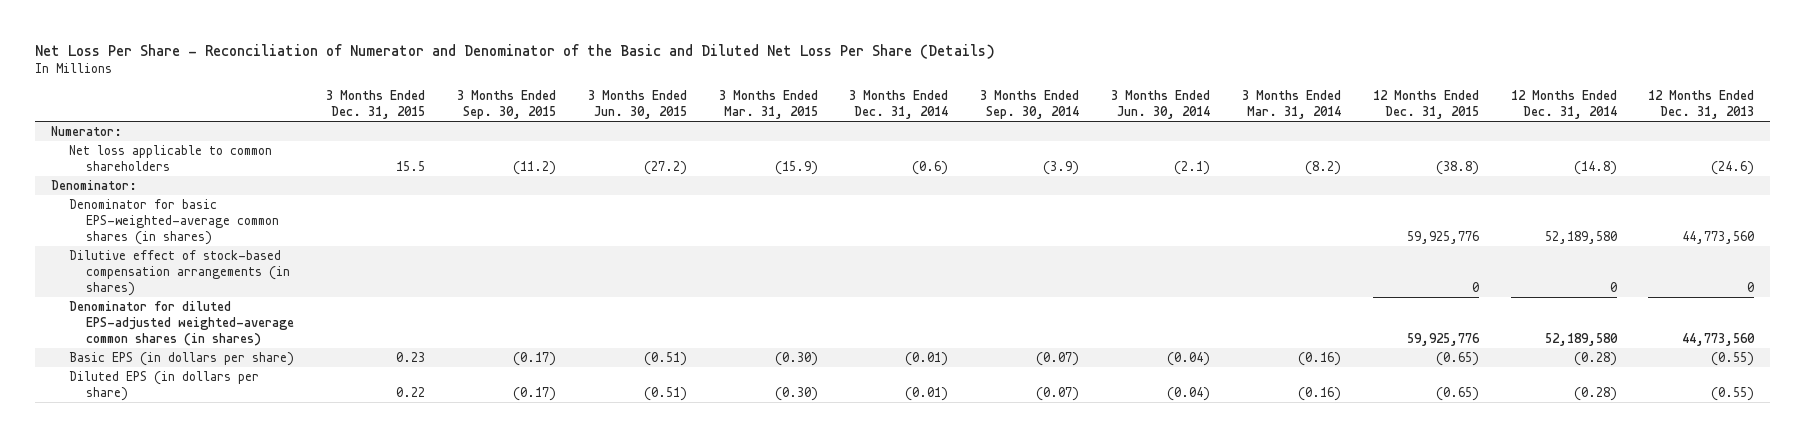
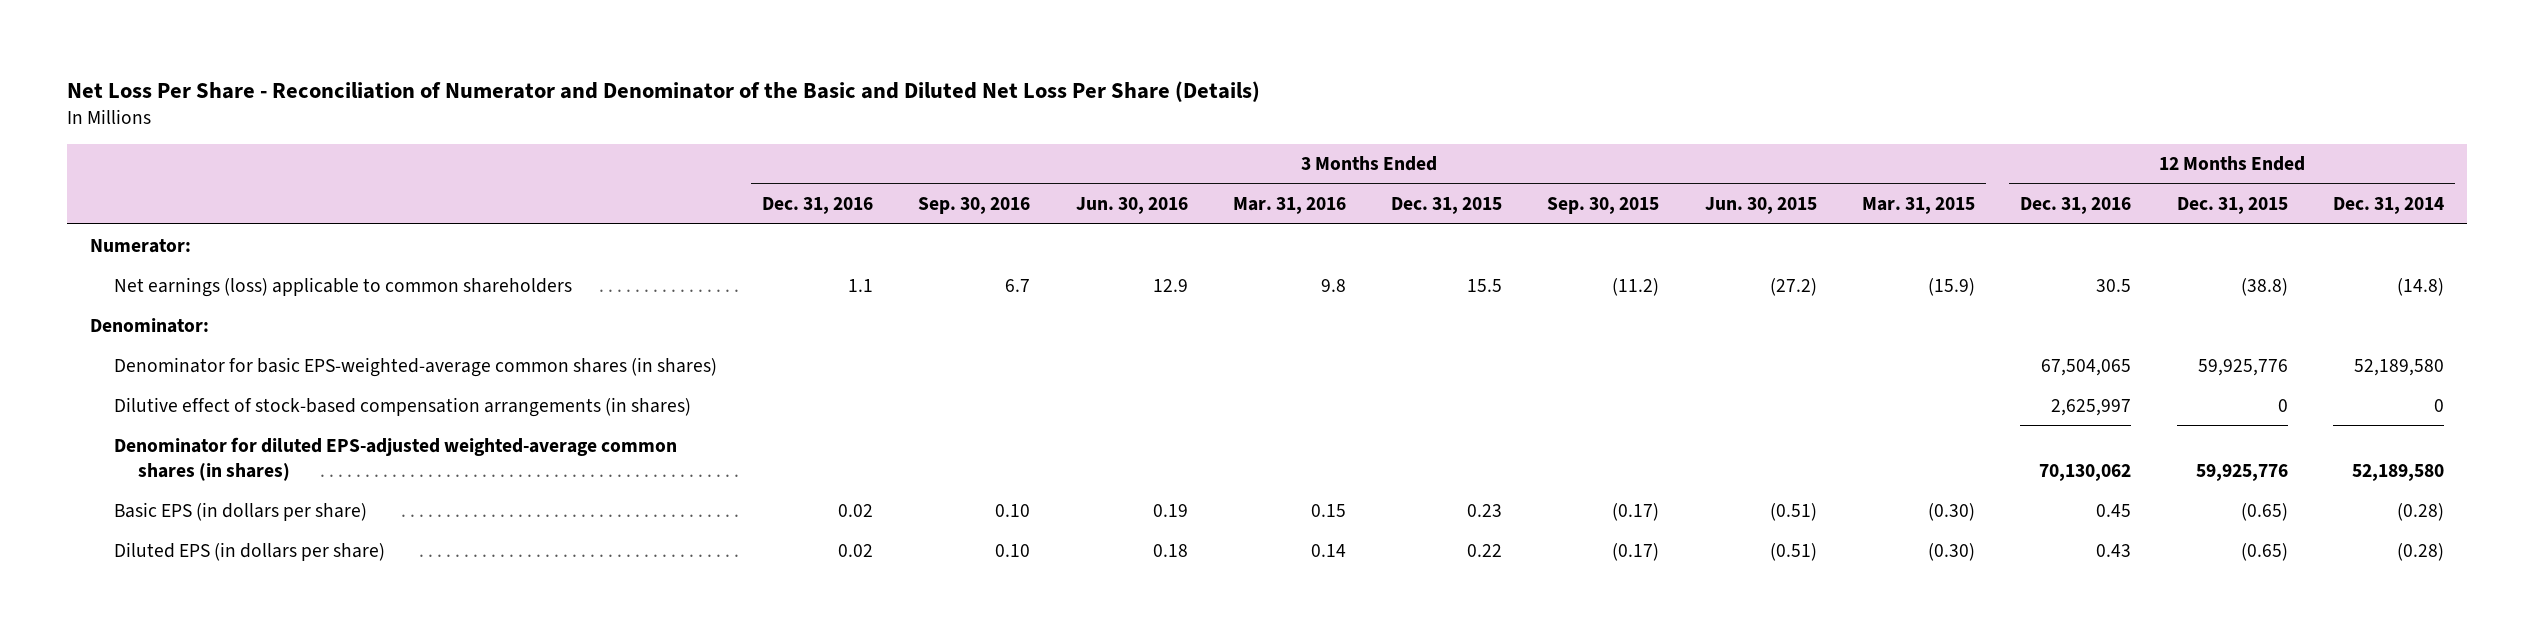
[849,90,949,120] 3 Months Ended Dec. 31, 2014 -> none
[980,90,1080,120] 3 Months Ended Sep. 30, 2014 -> none
[1111,90,1211,120] 3 Months Ended Jun. 30, 2014 -> none
[1241,90,1341,120] 3 Months Ended Mar. 31, 2014 -> none
[1648,90,1755,120] 12 Months Ended Dec. 31, 2013 -> none
none -> [761,197,873,215] Dec. 31, 2016
none -> [918,197,1031,215] Sep. 30, 2016
none -> [1075,197,1188,215] Jun. 30, 2016
none -> [1232,197,1346,215] Mar. 31, 2016
none -> [2020,197,2132,215] Dec. 31, 2016
[68,145,272,171] Net loss applicable to common shareholders -> [113,276,572,297] Net earnings (loss) applicable to common shareholders

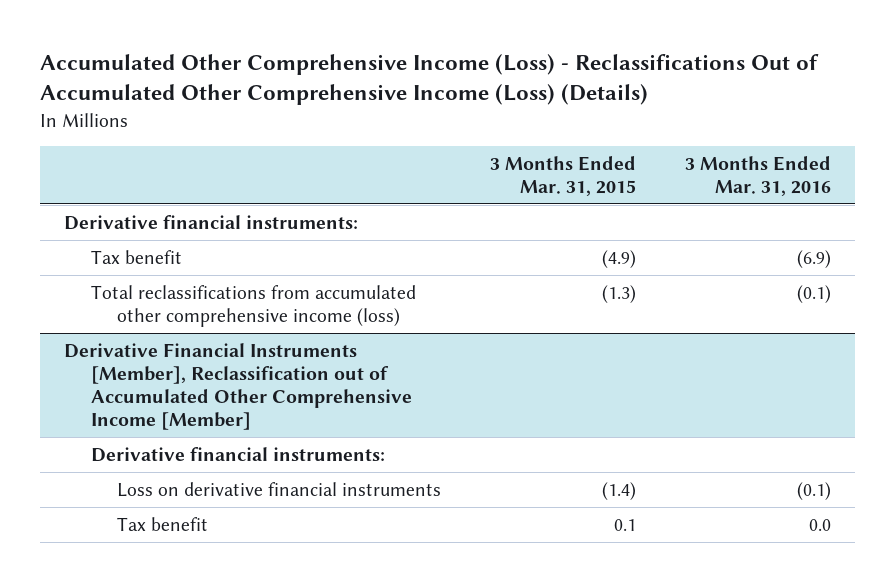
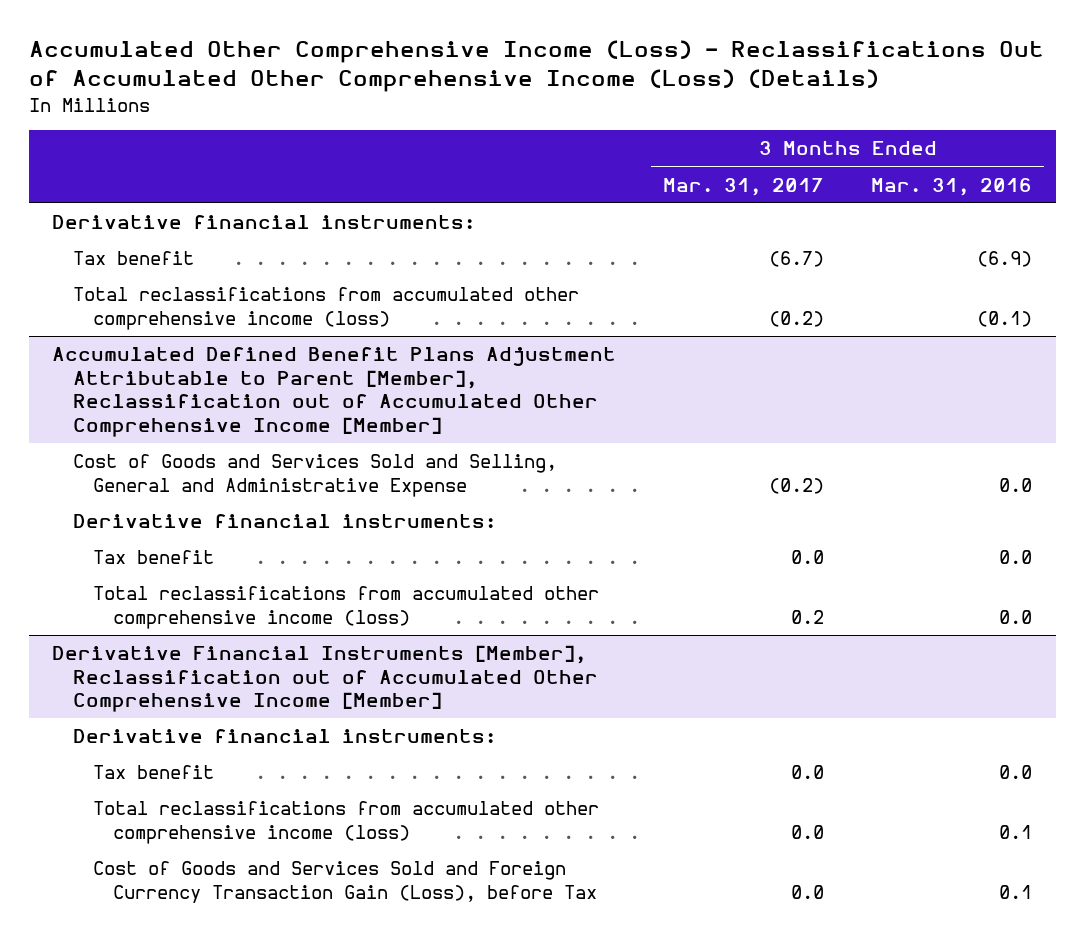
[490,155,637,197] 3 Months Ended Mar. 31, 2015 -> none
none -> [663,177,825,196] Mar. 31, 2017
none -> [52,347,617,437] Accumulated Defined Benefit Plans Adjustment Attributable to Parent [Member], Reclassification out of Accumulated Other Comprehensive Income [Member]
none -> [72,454,557,497] Cost of Goods and Services Sold and Selling, General and Administrative Expense
none -> [72,514,496,529] Derivative financial instruments:
none -> [93,550,215,565] Tax benefit
none -> [93,586,600,629] Total reclassifications from accumulated other comprehensive income (loss)
[117,481,442,497] Loss on derivative financial instruments -> none
none -> [93,801,600,844] Total reclassifications from accumulated other comprehensive income (loss)
none -> [93,861,598,903] Cost of Goods and Services Sold and Foreign Currency Transaction Gain (Loss), before Tax

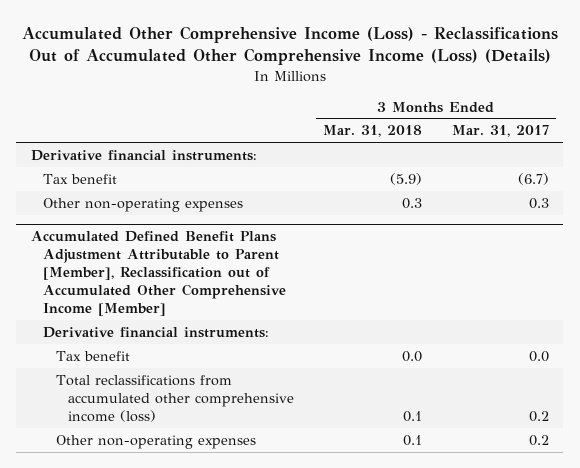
[871,177,1033,196] Mar. 31, 2016 -> none
none -> [323,125,423,138] Mar. 31, 2018
[72,287,579,330] Total reclassifications from accumulated other comprehensive income (loss) -> none
none -> [43,197,244,212] Other non-operating expenses
[72,454,557,497] Cost of Goods and Services Sold and Selling, General and Administrative Expense -> none
[52,645,598,713] Derivative Financial Instruments [Member], Reclassification out of Accumulated Other Comprehensive Income [Member] -> none
[72,729,496,744] Derivative financial instruments: -> none
[93,765,215,780] Tax benefit -> none
[93,801,600,844] Total reclassifications from accumulated other comprehensive income (loss) -> none
[93,861,598,903] Cost of Goods and Services Sold and Foreign Currency Transaction Gain (Loss), before Tax -> none
none -> [55,434,256,449] Other non-operating expenses

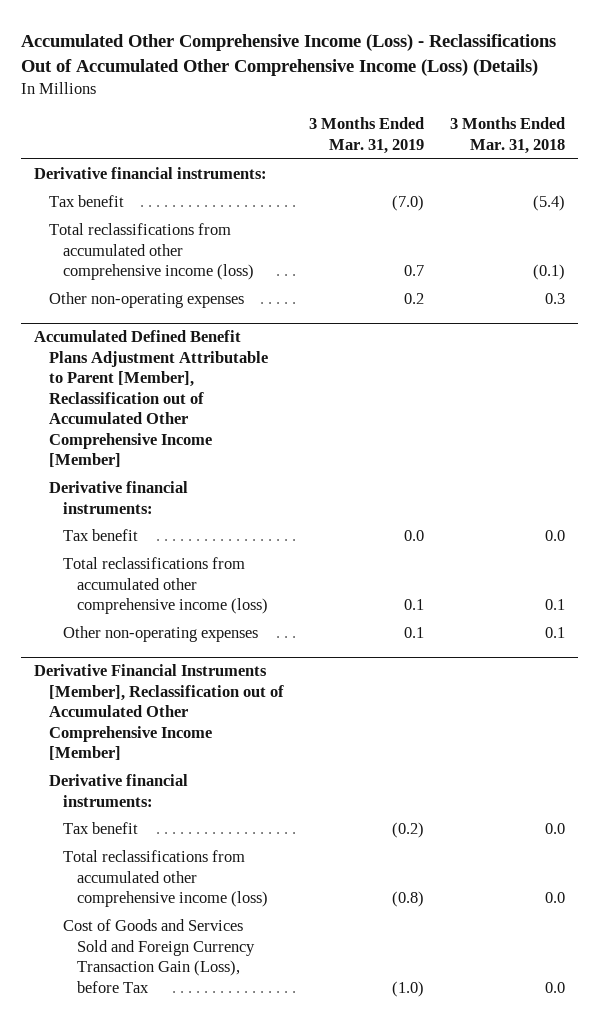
[451,125,549,138] Mar. 31, 2017 -> none
none -> [309,117,425,154] 3 Months Ended Mar. 31, 2019
[390,172,423,185] (5.9) -> [532,195,565,212] (5.4)
none -> [48,223,254,281] Total reclassifications from accumulated other comprehensive income (loss)
none -> [34,664,284,761] Derivative Financial Instruments [Member], Reclassification out of Accumulated Other Comprehensive Income [Member]
none -> [48,774,188,807] Derivative financial instruments:
none -> [62,822,138,835] Tax benefit
none -> [62,850,269,908] Total reclassifications from accumulated other comprehensive income (loss)
none -> [62,919,256,993] Cost of Goods and Services Sold and Foreign Currency Transaction Gain (Loss), before Tax

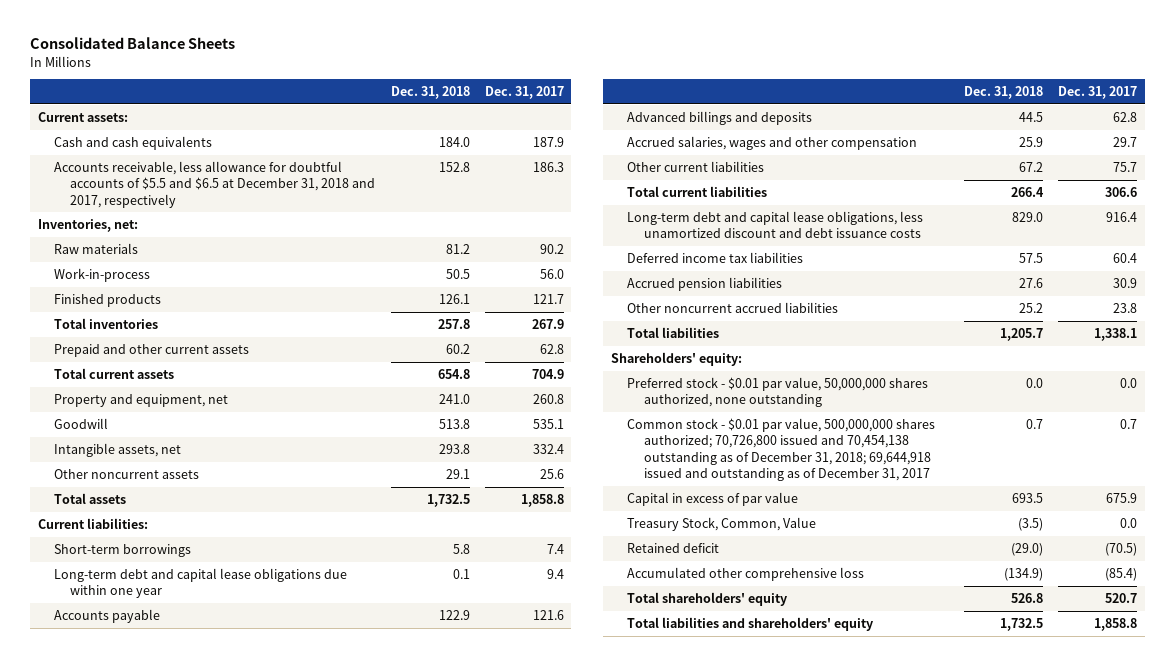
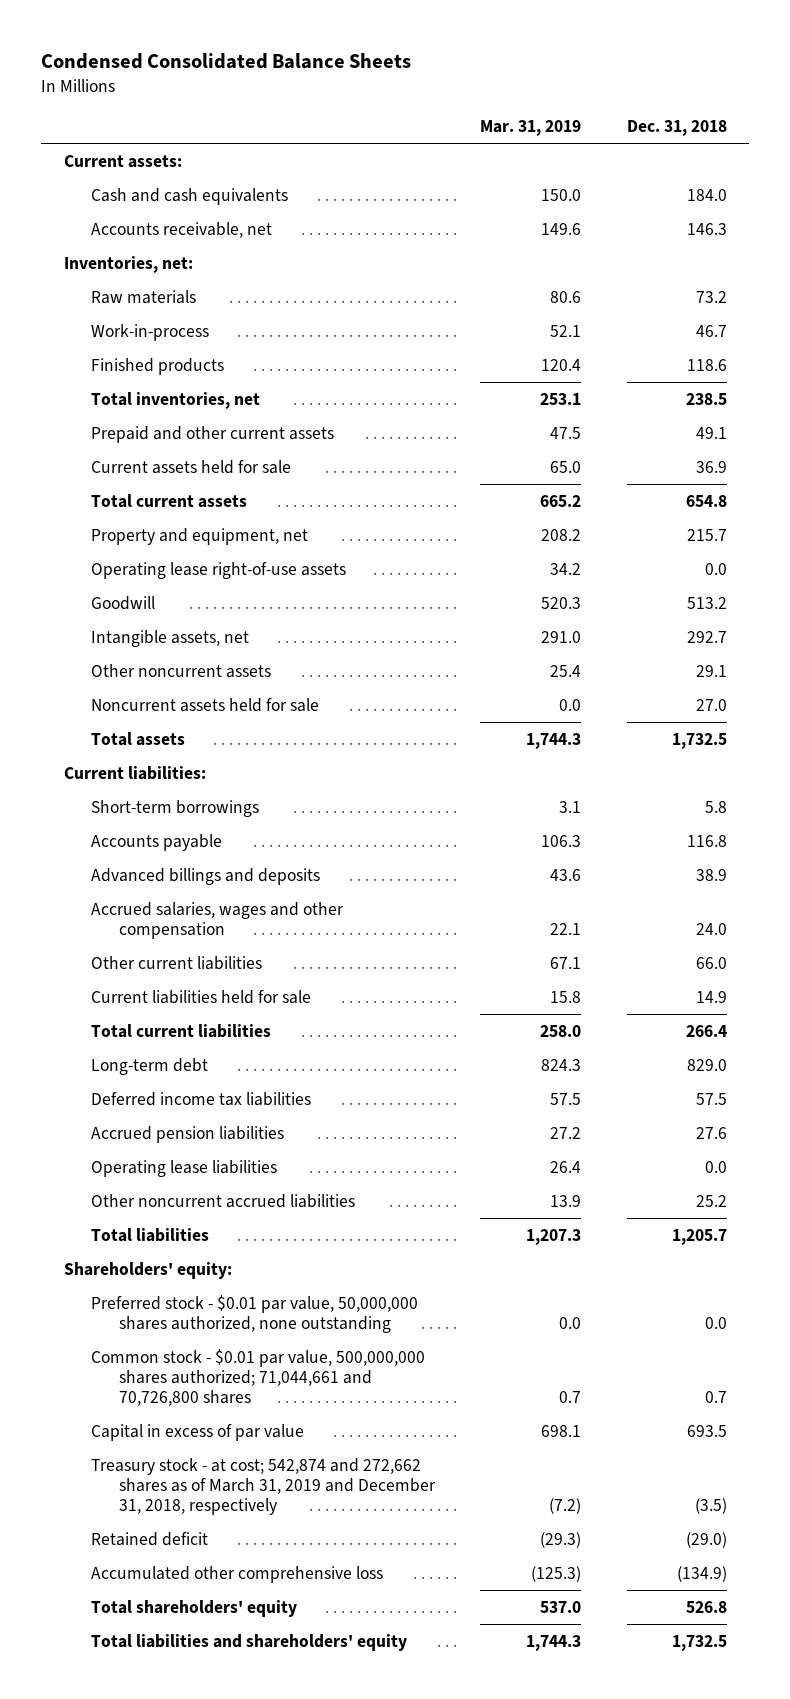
[29,37,235,50] Consolidated Balance Sheets -> [40,53,411,70] Condensed Consolidated Balance Sheets
[484,86,564,100] Dec. 31, 2017 -> none
none -> [480,120,582,137] Mar. 31, 2019
[53,161,376,208] Accounts receivable, less allowance for doubtful accounts of $5.5 and $6.5 at December 31, 2018 and 2017, respectively -> none
none -> [91,221,273,238] Accounts receivable, net
[445,244,470,255] 81.2 -> [695,290,727,303] 73.2
[445,269,470,280] 50.5 -> [695,324,727,337] 46.7
[438,294,470,305] 126.1 -> [686,358,727,371] 118.6
[53,318,158,330] Total inventories -> [91,391,261,409] Total inventories, net
[437,319,470,330] 257.8 -> [685,392,727,405] 238.5
[445,344,470,355] 60.2 -> [695,426,727,439] 49.1
none -> [91,459,292,474] Current assets held for sale
[438,394,470,405] 241.0 -> [686,528,727,541] 215.7
none -> [91,561,347,579] Operating lease right-of-use assets
[438,419,470,430] 513.8 -> [686,596,727,609] 513.2
[438,444,470,455] 293.8 -> [686,630,727,643] 292.7
none -> [91,697,320,712] Noncurrent assets held for sale
[53,568,347,599] Long-term debt and capital lease obligations due within one year -> none
[438,610,470,621] 122.9 -> [686,834,727,847] 116.8
[1018,112,1043,123] 44.5 -> [695,868,727,881] 38.9
[1018,137,1043,148] 25.9 -> [695,922,727,935] 24.0
[1018,162,1043,173] 67.2 -> [695,956,727,969] 66.0
none -> [91,989,312,1004] Current liabilities held for sale
[627,211,924,239] Long-term debt and capital lease obligations, less unamortized discount and debt issuance costs -> [91,1057,209,1075] Long-term debt
none -> [91,1159,278,1177] Operating lease liabilities
[627,418,936,481] Common stock - $0.01 par value, 500,000,000 shares authorized; 70,726,800 issued and 70,454,138 outstanding as of December 31, 2018; 69,644,918 issued and outstanding as of December 31, 2017 -> [91,1348,426,1407] Common stock - $0.01 par value, 500,000,000 shares authorized; 71,044,661 and 70,726,800 shares
[627,517,817,532] Treasury Stock, Common, Value -> [91,1457,436,1516] Treasury stock - at cost; 542,874 and 272,662 shares as of March 31, 2019 and December 31, 2018, respectively

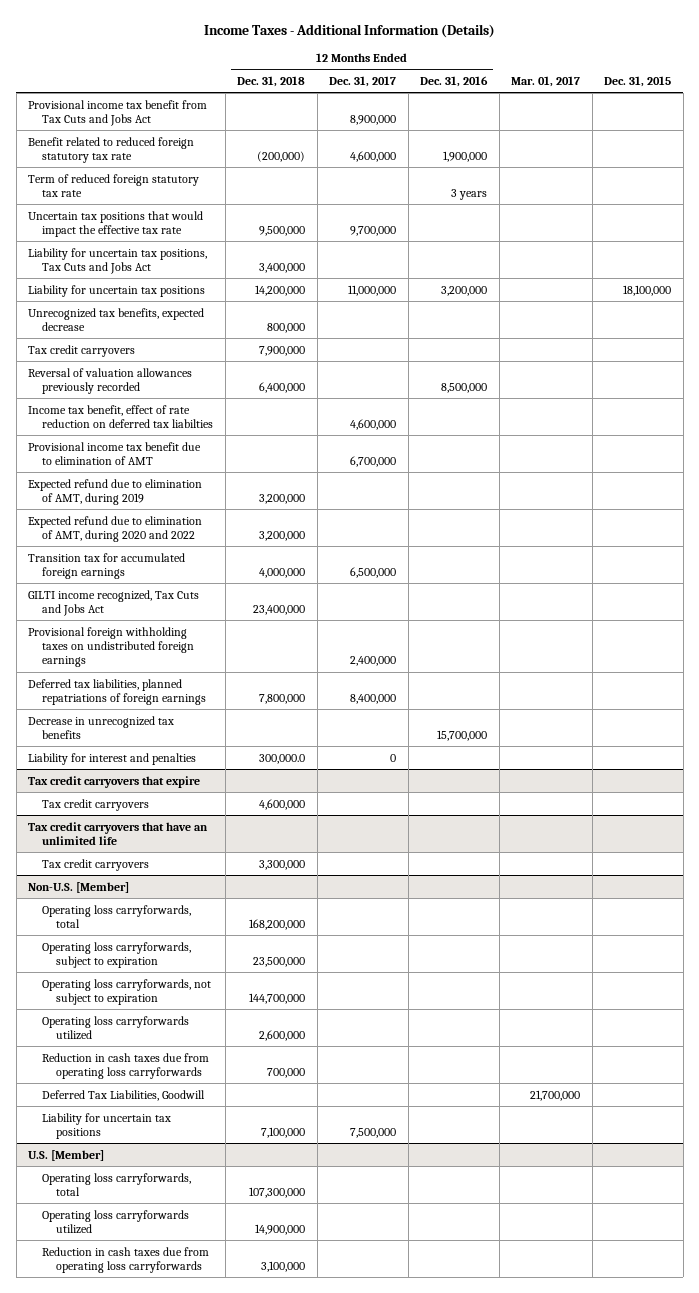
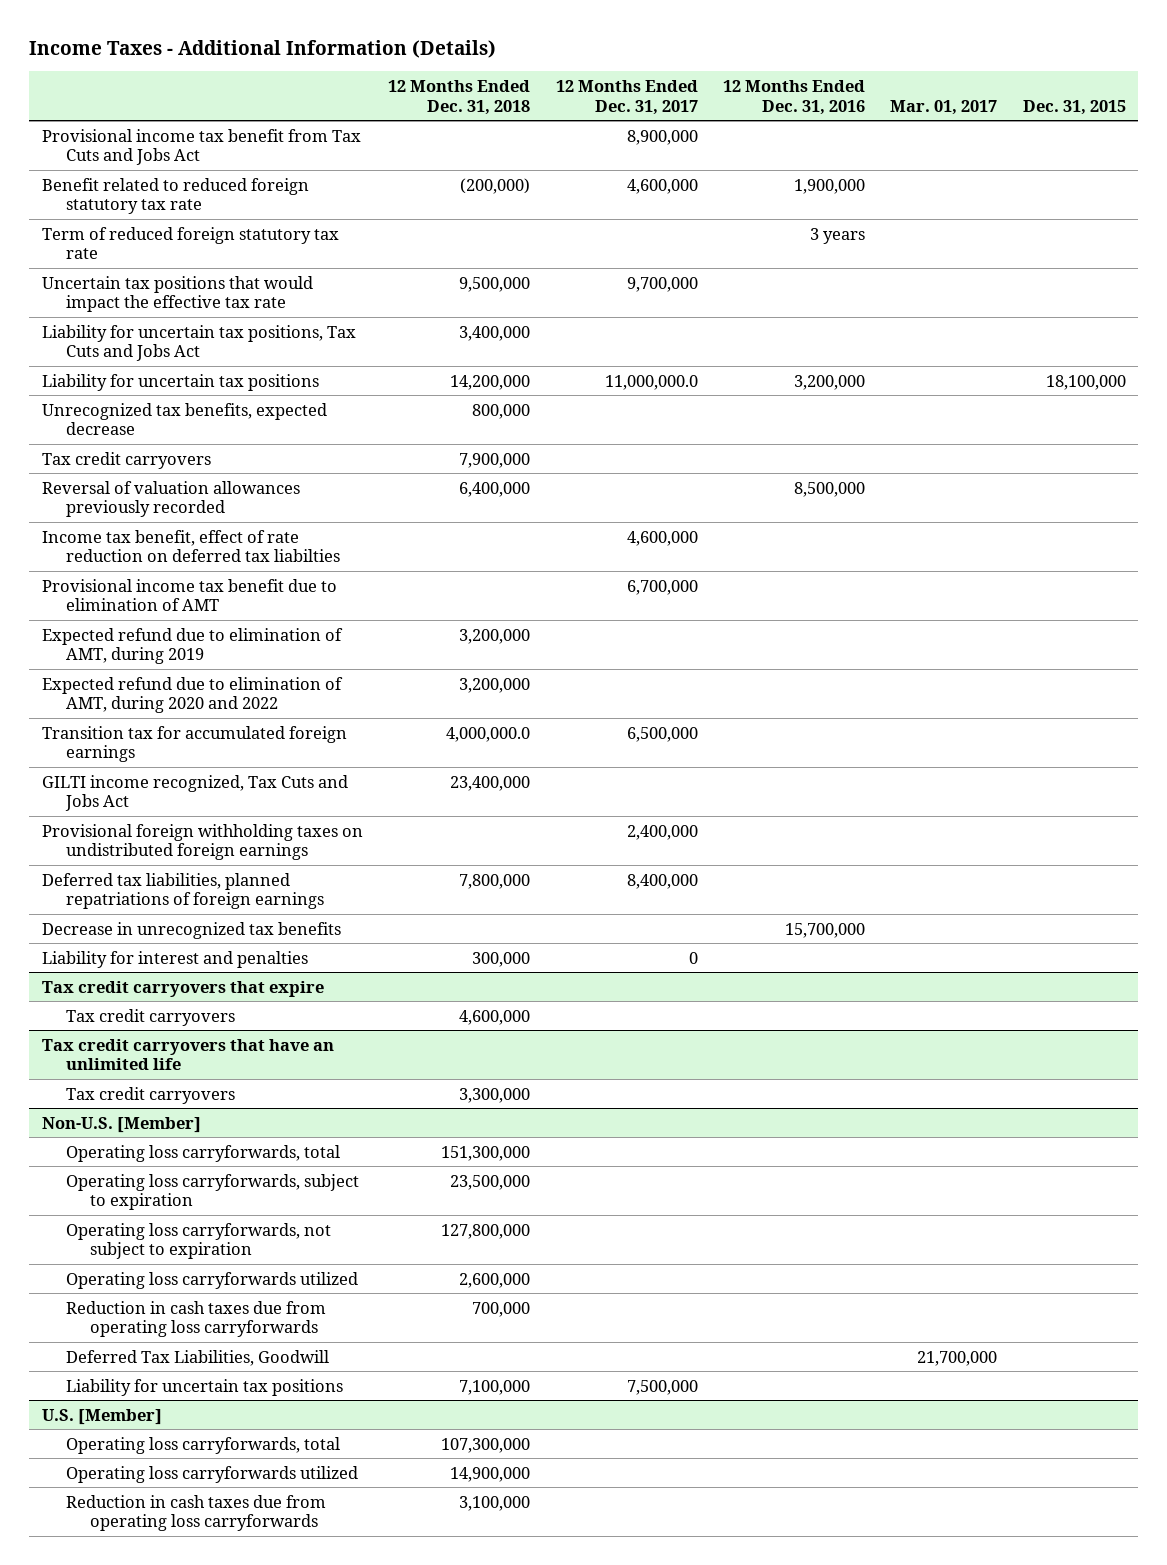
[348,284,397,296] 11,000,000 -> [604,374,698,390] 11,000,000.0
[259,567,306,578] 4,000,000 -> [446,726,531,742] 4,000,000.0
[259,753,306,764] 300,000.0 -> [472,951,531,967] 300,000
[249,918,306,930] 168,200,000 -> [441,1145,531,1161] 151,300,000
[249,992,306,1004] 144,700,000 -> [441,1223,531,1239] 127,800,000

